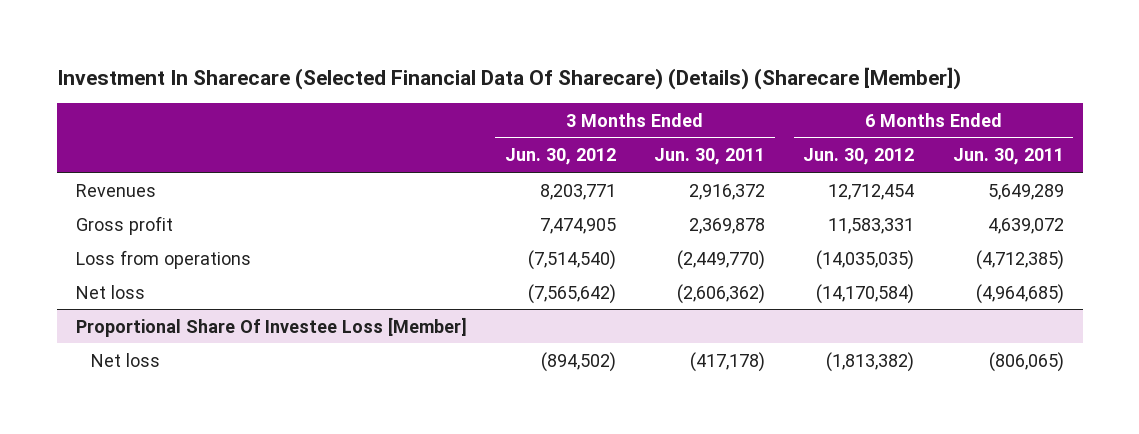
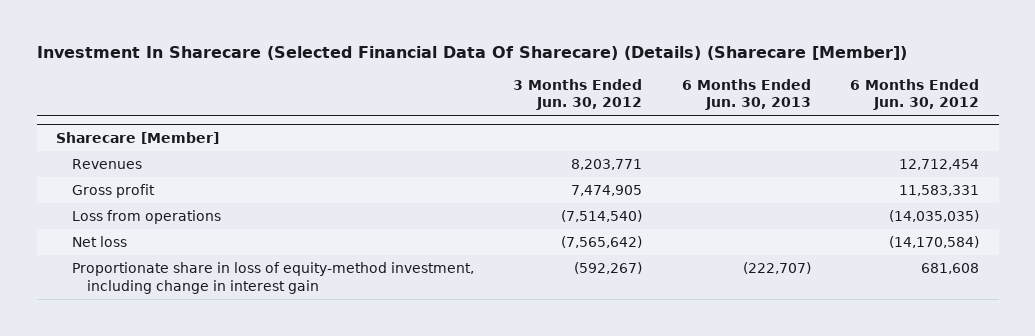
[654,148,766,166] Jun. 30, 2011 -> none
[952,148,1064,166] Jun. 30, 2011 -> none
none -> [681,78,811,111] 6 Months Ended Jun. 30, 2013
none -> [56,131,220,144] Sharecare [Member]
[75,316,467,337] Proportional Share Of Investee Loss [Member] -> none
[90,352,160,367] Net loss -> none
none -> [71,262,474,294] Proportionate share in loss of equity-method investment, including change in interest gain

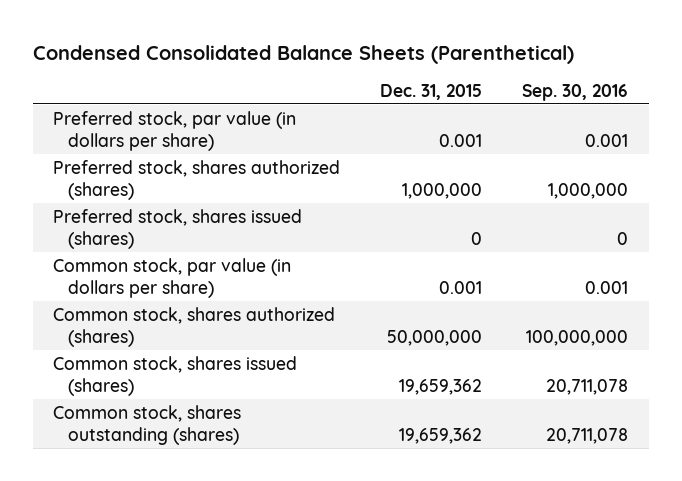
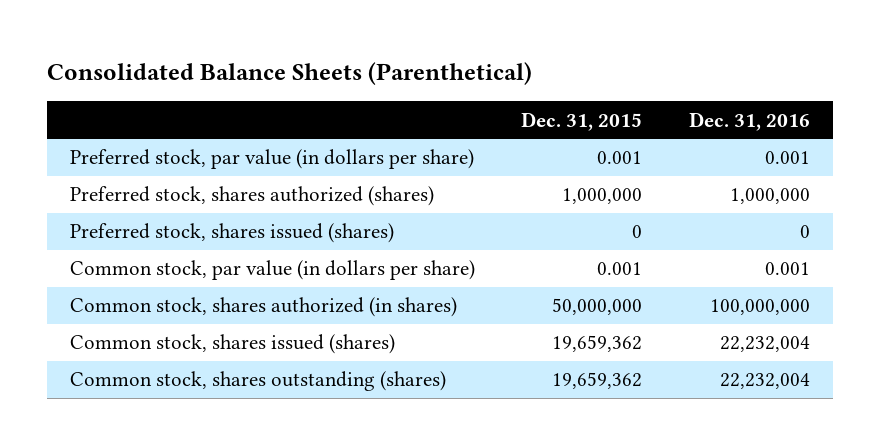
[32,44,574,64] Condensed Consolidated Balance Sheets (Parenthetical) -> [47,62,533,86] Consolidated Balance Sheets (Parenthetical)
[522,83,629,101] Sep. 30, 2016 -> none
none -> [688,111,810,131] Dec. 31, 2016
[53,306,336,347] Common stock, shares authorized (shares) -> [70,297,458,318] Common stock, shares authorized (in shares)

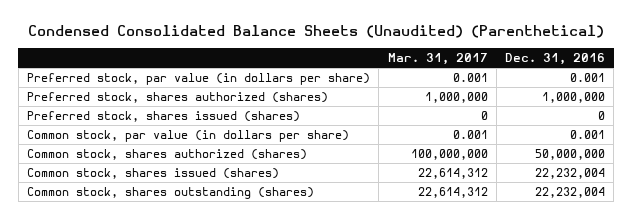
[47,62,533,86] Consolidated Balance Sheets (Parenthetical) -> [28,25,605,39] Condensed Consolidated Balance Sheets (Unaudited) (Parenthetical)
[521,111,643,131] Dec. 31, 2015 -> none
none -> [387,52,488,65] Mar. 31, 2017
[70,297,458,318] Common stock, shares authorized (in shares) -> [27,149,308,161] Common stock, shares authorized (shares)
[709,299,810,316] 100,000,000 -> [535,149,606,161] 50,000,000

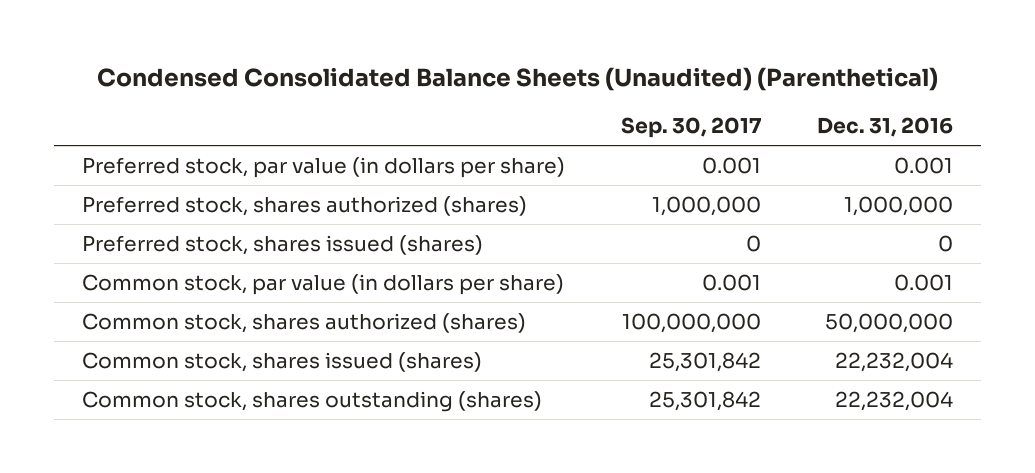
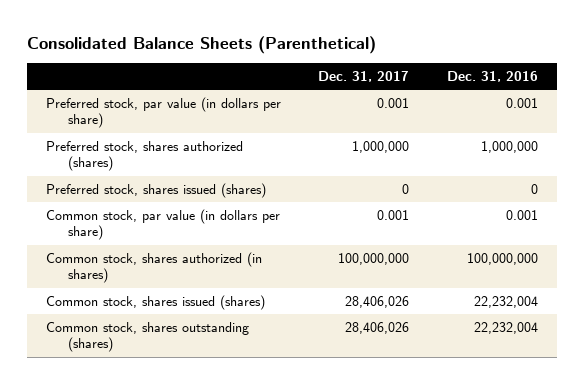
[96,66,938,91] Condensed Consolidated Balance Sheets (Unaudited) (Parenthetical) -> [26,35,376,54] Consolidated Balance Sheets (Parenthetical)
[621,117,762,139] Sep. 30, 2017 -> none
none -> [318,71,410,83] Dec. 31, 2017
[82,312,527,333] Common stock, shares authorized (shares) -> [45,252,262,284] Common stock, shares authorized (in shares)
[825,312,954,333] 50,000,000 -> [467,253,539,266] 100,000,000

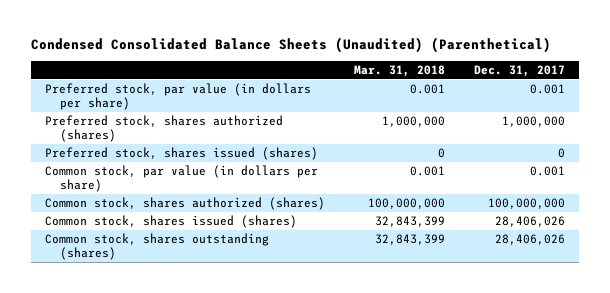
[26,35,376,54] Consolidated Balance Sheets (Parenthetical) -> [30,37,551,54] Condensed Consolidated Balance Sheets (Unaudited) (Parenthetical)
[447,71,539,83] Dec. 31, 2016 -> none
none -> [353,65,445,78] Mar. 31, 2018
[45,252,262,284] Common stock, shares authorized (in shares) -> [45,196,326,210] Common stock, shares authorized (shares)

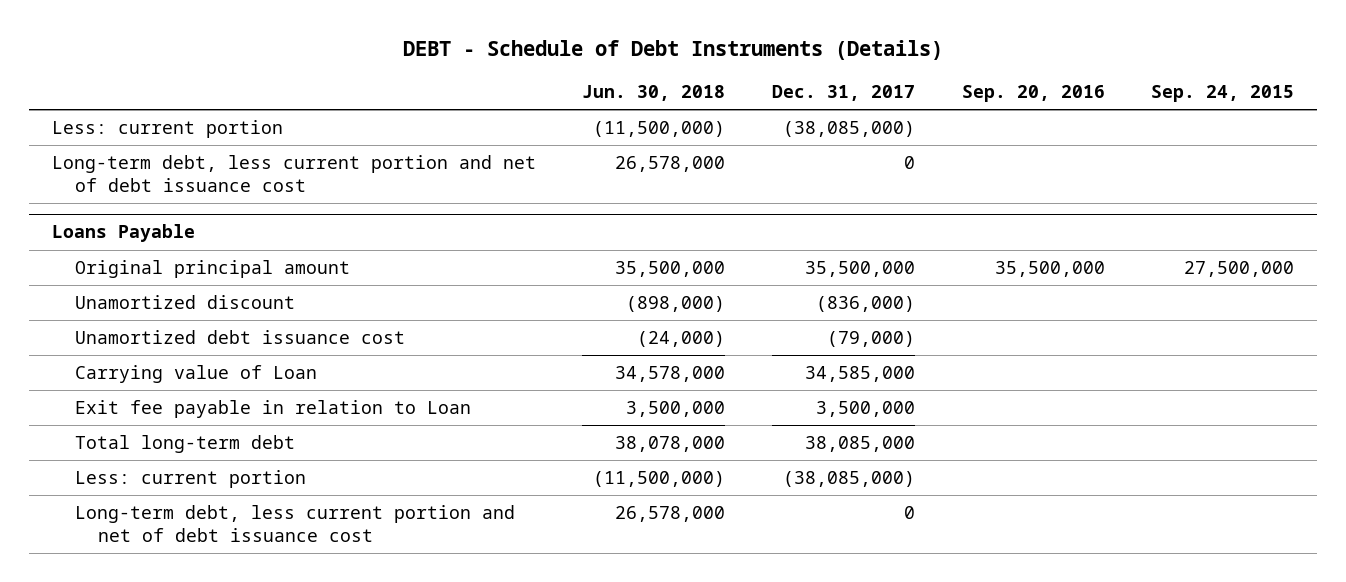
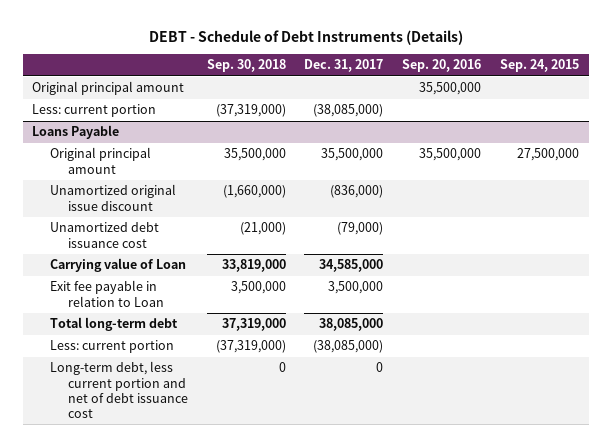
[582,84,726,101] Jun. 30, 2018 -> none
none -> [206,59,286,73] Sep. 30, 2018
none -> [31,81,184,96] Original principal amount
[51,154,536,192] Long-term debt, less current portion and net of debt issuance cost -> none
[74,294,295,309] Unamortized discount -> [49,184,176,211] Unamortized original issue discount

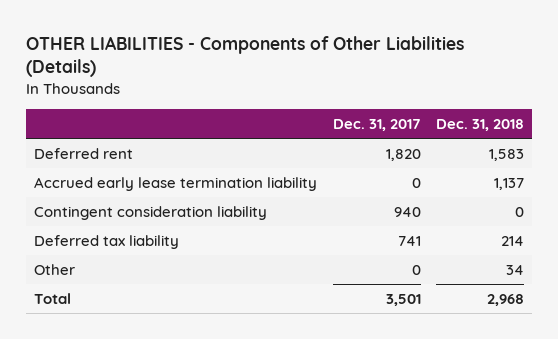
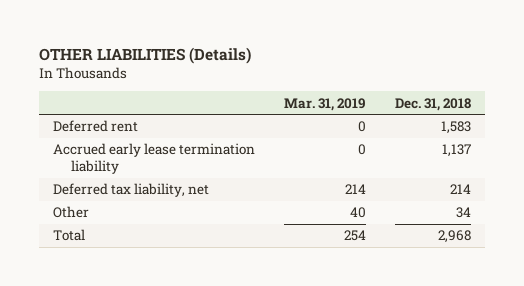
[26,35,465,78] OTHER LIABILITIES - Components of Other Liabilities (Details) -> [38,46,251,64] OTHER LIABILITIES (Details)
[332,118,421,131] Dec. 31, 2017 -> none
none -> [283,97,366,111] Mar. 31, 2019
[33,206,267,221] Contingent consideration liability -> none
[33,235,179,250] Deferred tax liability -> [53,183,210,198] Deferred tax liability, net

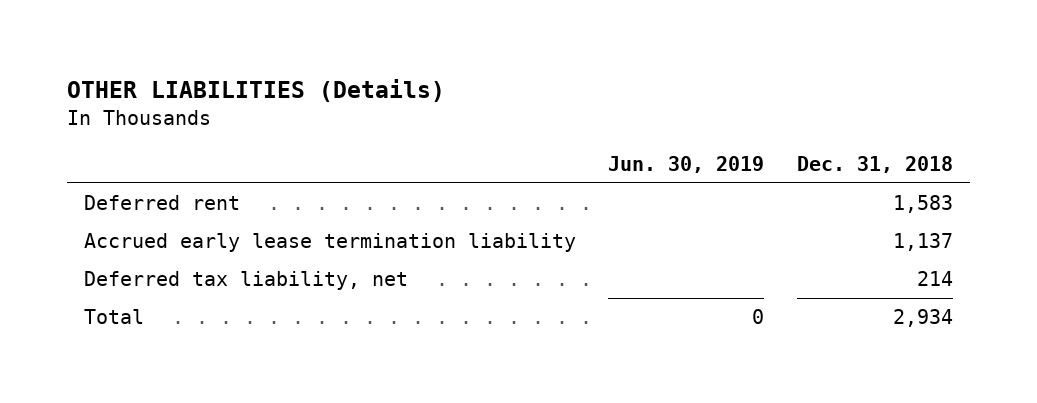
[283,97,366,111] Mar. 31, 2019 -> none
none -> [608,155,765,173] Jun. 30, 2019
[53,206,90,219] Other -> none
[437,230,471,244] 2,968 -> [893,309,954,328] 2,934

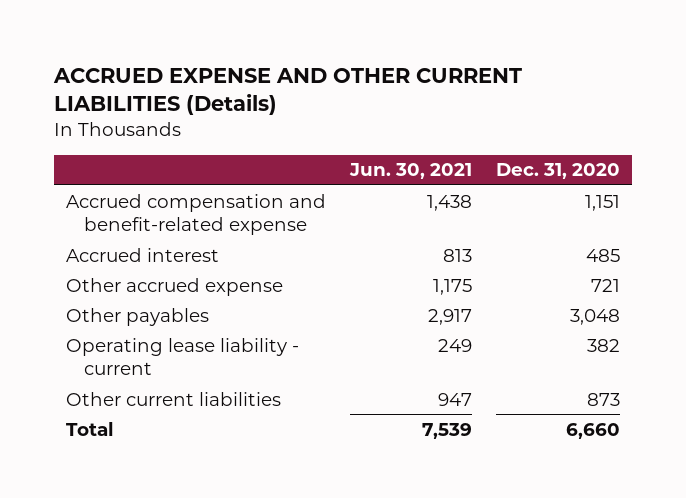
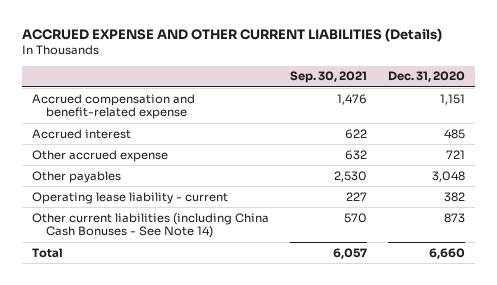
[348,163,472,180] Jun. 30, 2021 -> none
none -> [289,71,367,84] Sep. 30, 2021
[66,391,282,406] Other current liabilities -> [32,212,270,239] Other current liabilities (including China Cash Bonuses - See Note 14)

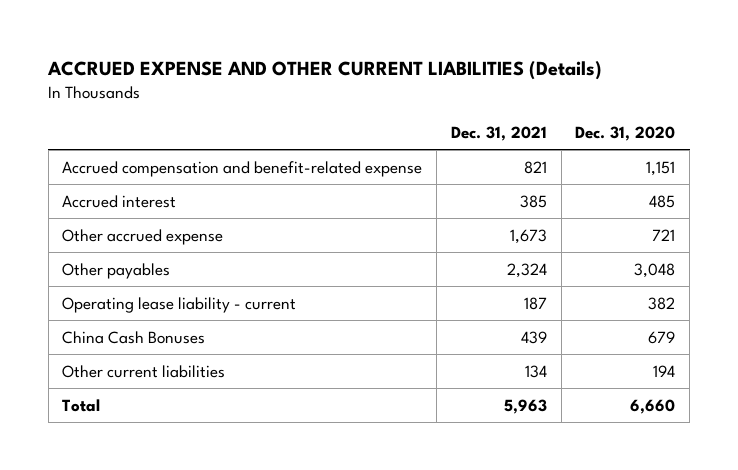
[289,71,367,84] Sep. 30, 2021 -> none
none -> [450,125,547,141] Dec. 31, 2021
none -> [62,330,206,344] China Cash Bonuses
[32,212,270,239] Other current liabilities (including China Cash Bonuses - See Note 14) -> [62,364,226,378] Other current liabilities
[443,212,465,223] 873 -> [653,364,676,377] 194

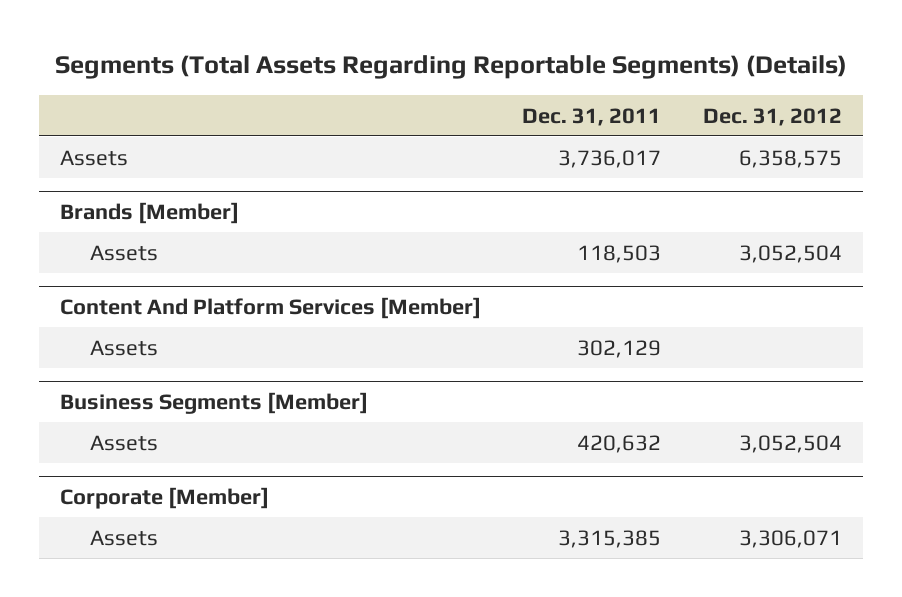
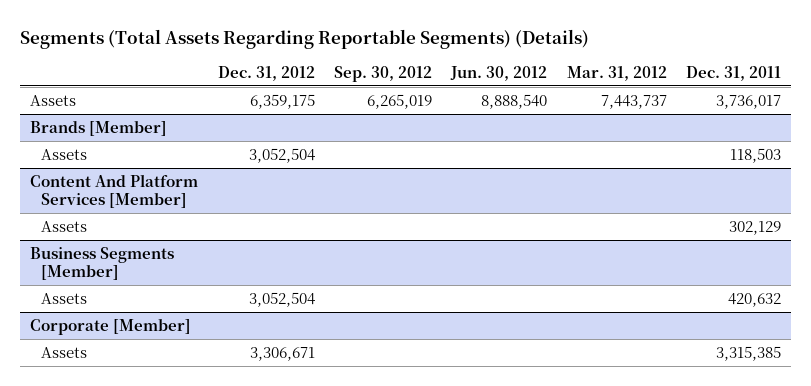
none -> [333,65,432,82] Sep. 30, 2012
none -> [450,65,548,81] Jun. 30, 2012
none -> [566,65,667,81] Mar. 31, 2012
[738,149,842,168] 6,358,575 -> [249,94,315,110] 6,359,175
[738,529,842,548] 3,306,071 -> [249,347,315,362] 3,306,671

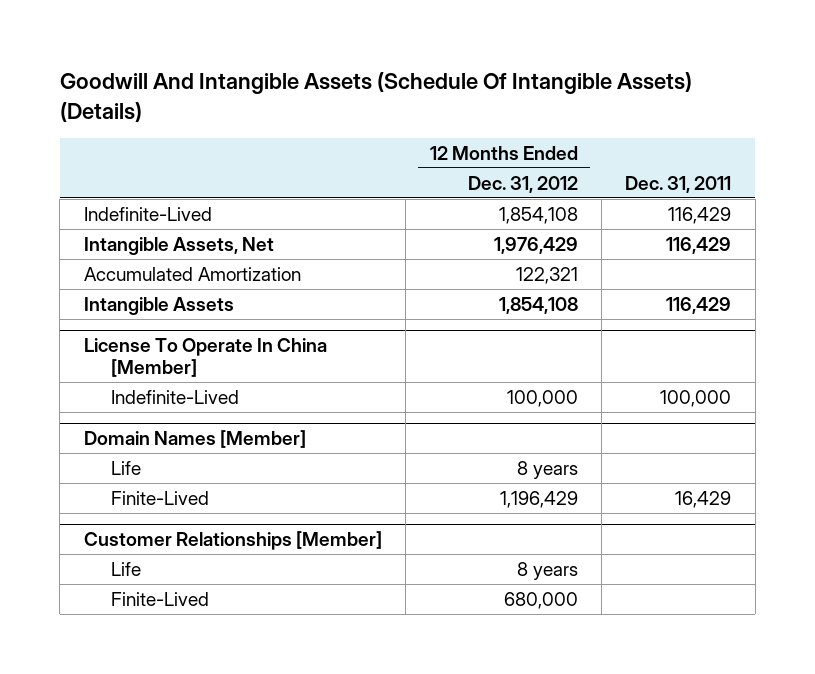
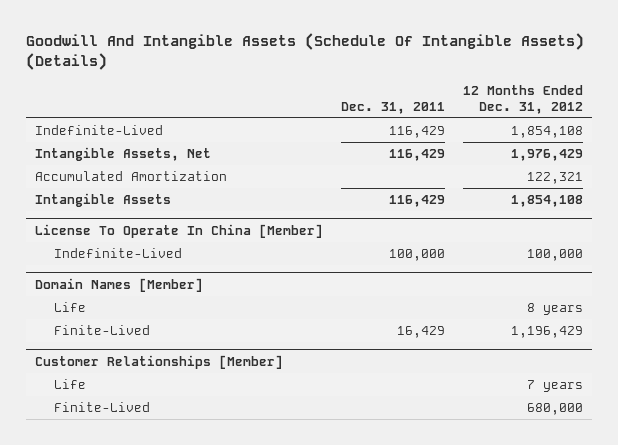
[516,561,578,580] 8 years -> [527,380,584,393] 7 years

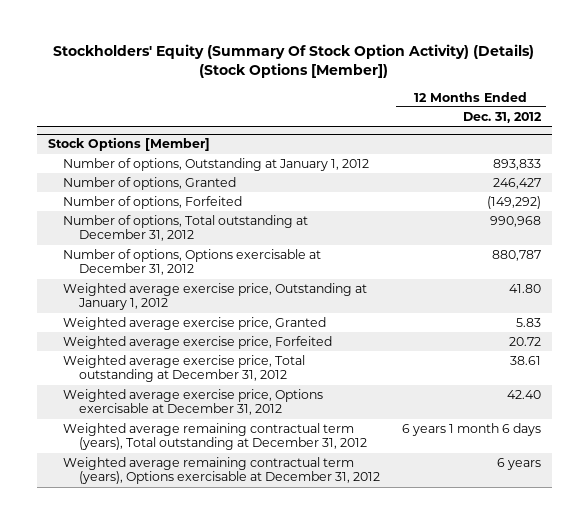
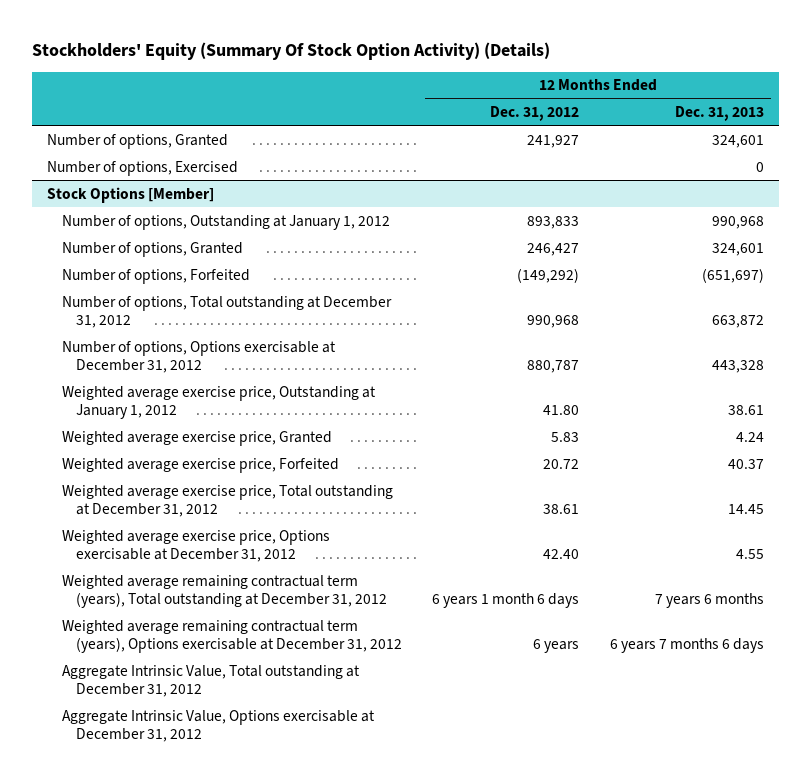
[53,43,535,79] Stockholders' Equity (Summary Of Stock Option Activity) (Details) (Stock Options [Member]) -> [31,42,550,61] Stockholders' Equity (Summary Of Stock Option Activity) (Details)
none -> [674,106,764,122] Dec. 31, 2013
none -> [46,133,228,149] Number of options, Granted
none -> [46,160,238,176] Number of options, Exercised
none -> [61,664,360,697] Aggregate Intrinsic Value, Total outstanding at December 31, 2012
none -> [61,709,375,742] Aggregate Intrinsic Value, Options exercisable at December 31, 2012

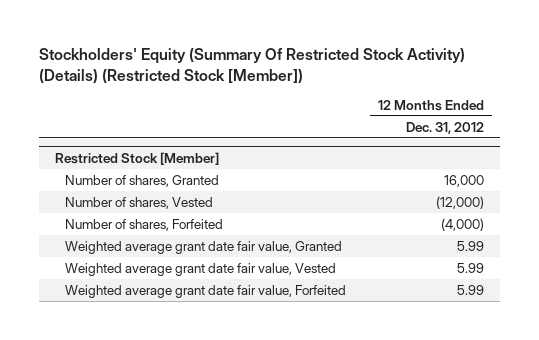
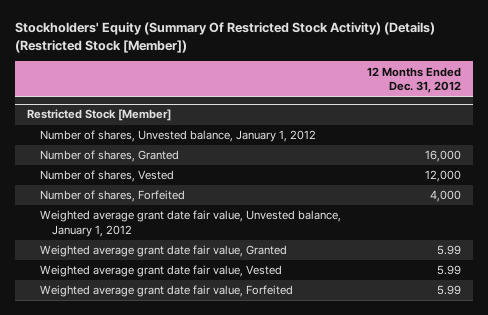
none -> [39,130,316,143] Number of shares, Unvested balance, January 1, 2012
[435,195,484,209] (12,000) -> [424,170,461,183] 12,000
[440,217,484,231] (4,000) -> [429,190,461,203] 4,000
none -> [39,210,341,237] Weighted average grant date fair value, Unvested balance, January 1, 2012

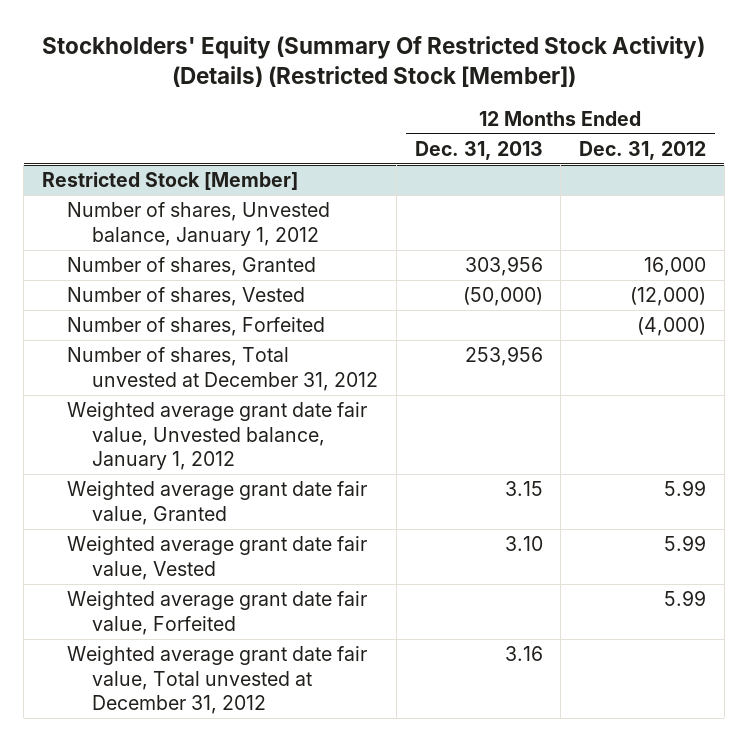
none -> [414,140,543,160] Dec. 31, 2013
[424,170,461,183] 12,000 -> [629,287,706,307] (12,000)
[429,190,461,203] 4,000 -> [636,317,706,337] (4,000)
none -> [67,347,379,391] Number of shares, Total unvested at December 31, 2012
none -> [67,646,368,715] Weighted average grant date fair value, Total unvested at December 31, 2012

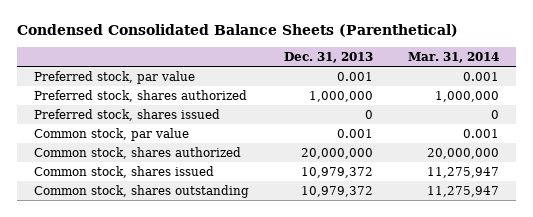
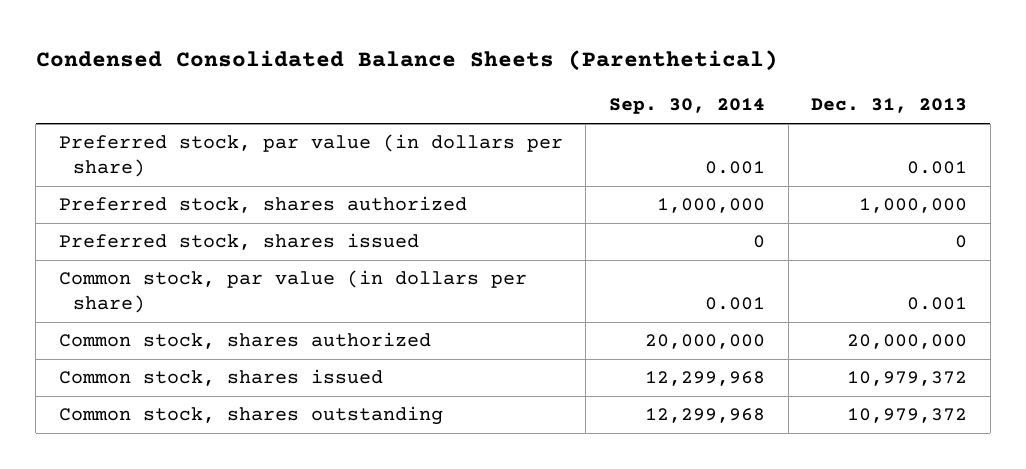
[407,51,499,63] Mar. 31, 2014 -> none
none -> [609,98,766,115] Sep. 30, 2014
[34,71,196,85] Preferred stock, par value -> [58,134,563,178] Preferred stock, par value (in dollars per share)
[34,128,190,142] Common stock, par value -> [58,270,527,314] Common stock, par value (in dollars per share)

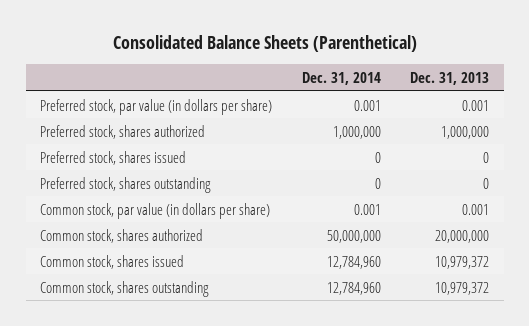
[35,50,778,72] Condensed Consolidated Balance Sheets (Parenthetical) -> [112,35,417,53] Consolidated Balance Sheets (Parenthetical)
[609,98,766,115] Sep. 30, 2014 -> none
none -> [301,71,381,85] Dec. 31, 2014
none -> [40,176,212,193] Preferred stock, shares outstanding

